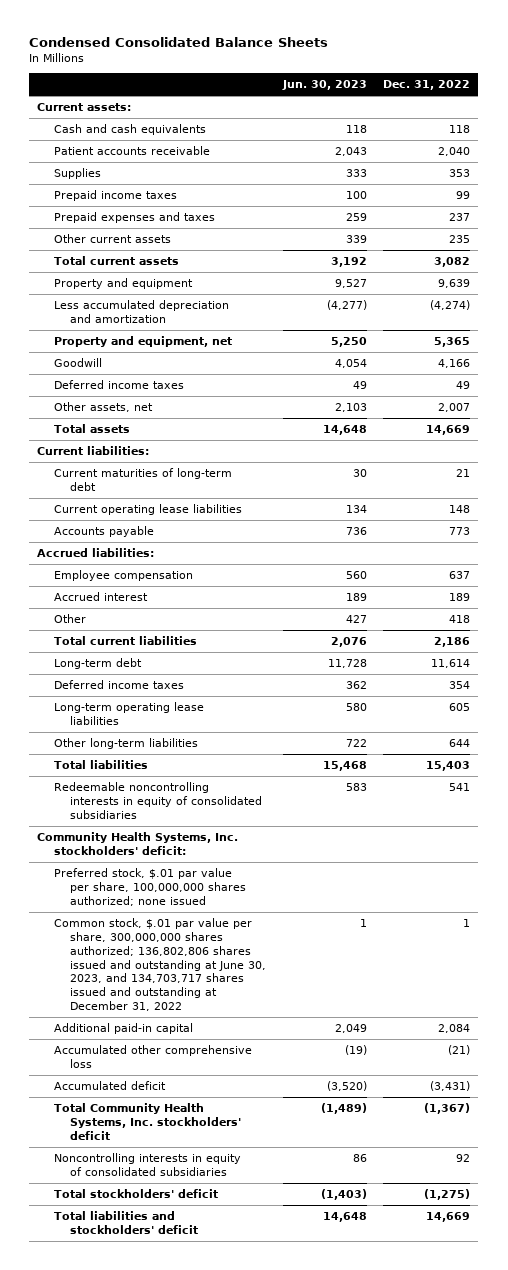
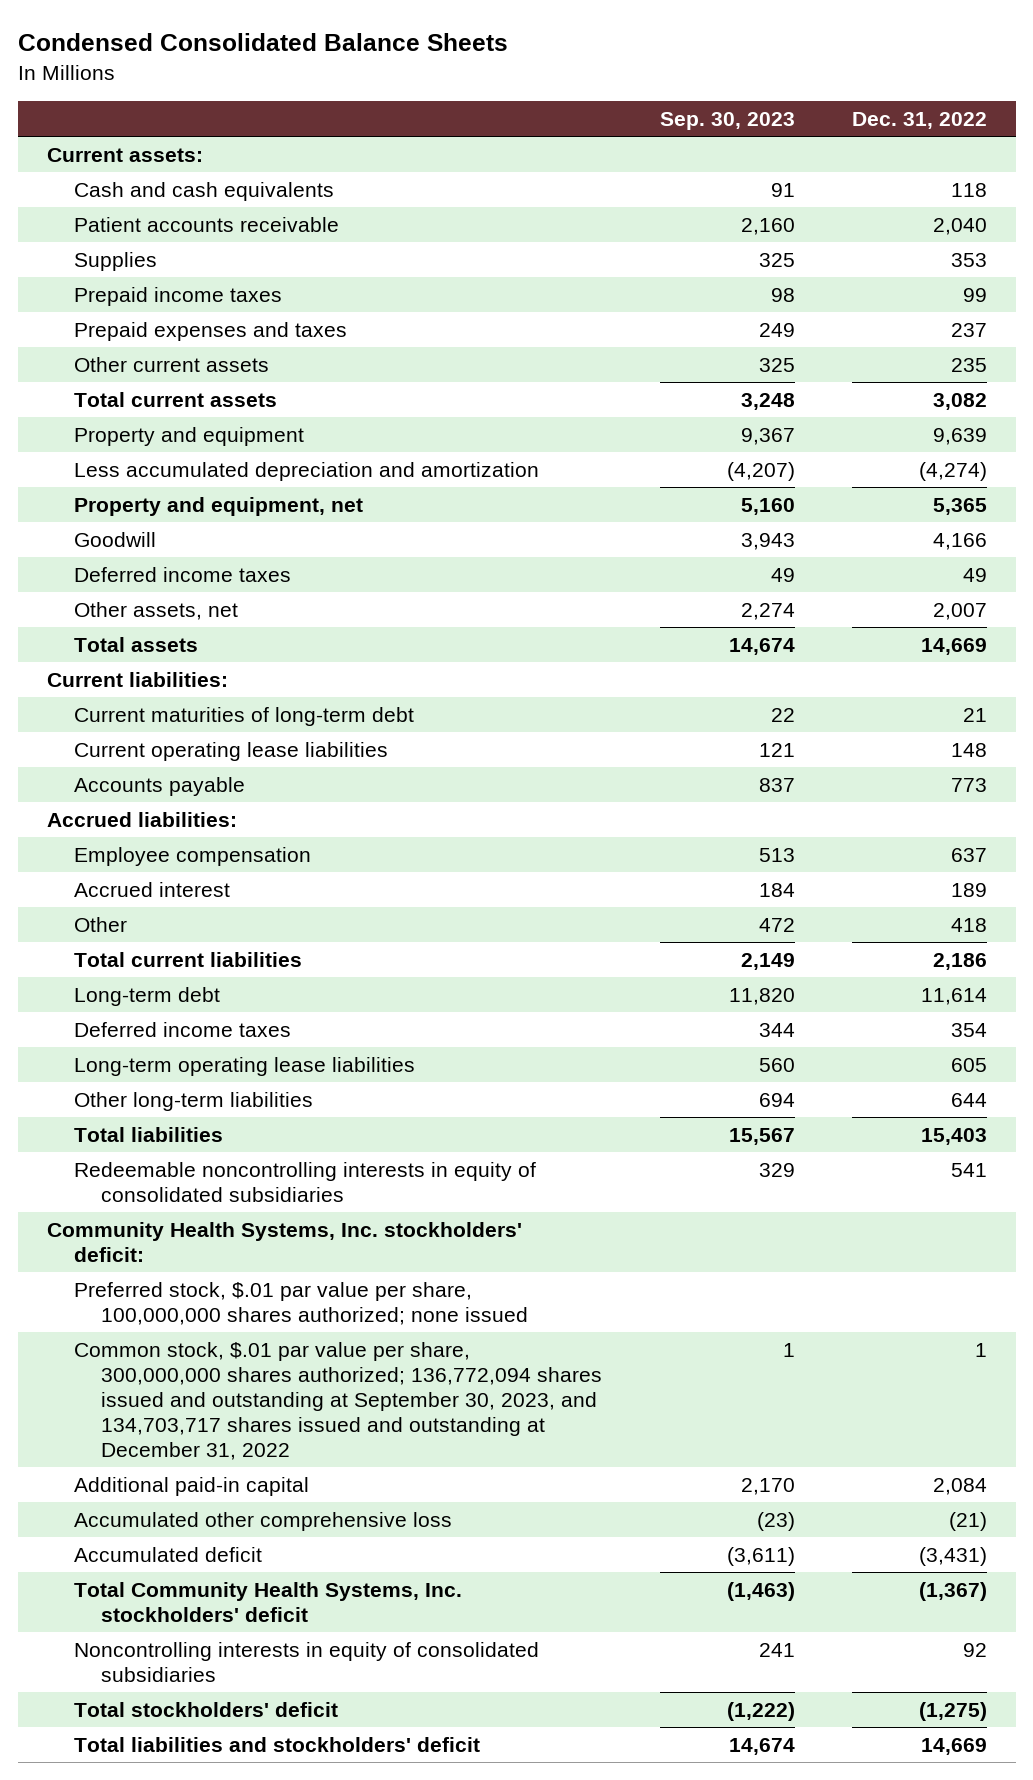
[281,80,367,91] Jun. 30, 2023 -> none
none -> [659,111,795,130] Sep. 30, 2023
[53,918,267,1011] Common stock, $.01 par value per share, 300,000,000 shares authorized; 136,802,806 shares issued and outstanding at June 30, 2023, and 134,703,717 shares issued and outstanding at December 31, 2022 -> [73,1341,603,1460] Common stock, $.01 par value per share, 300,000,000 shares authorized; 136,772,094 shares issued and outstanding at September 30, 2023, and 134,703,717 shares issued and outstanding at December 31, 2022

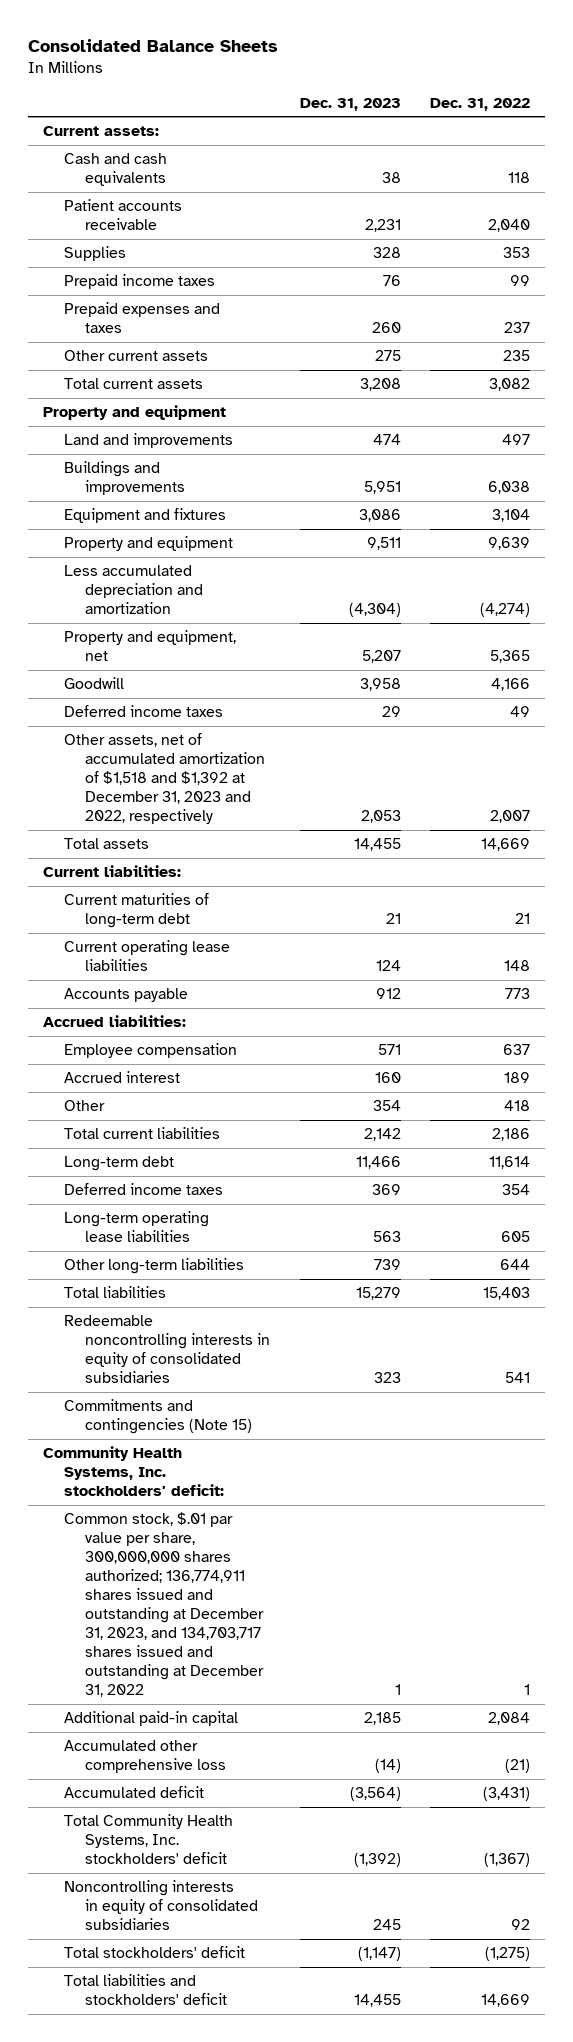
[17,32,508,51] Condensed Consolidated Balance Sheets -> [28,39,279,53] Consolidated Balance Sheets
[659,111,795,130] Sep. 30, 2023 -> none
none -> [299,97,401,111] Dec. 31, 2023
none -> [43,405,227,421] Property and equipment
none -> [64,433,234,449] Land and improvements
none -> [64,461,186,496] Buildings and improvements
none -> [64,508,227,524] Equipment and fixtures
[73,601,238,620] Other assets, net -> [64,733,266,825] Other assets, net of accumulated amortization of $1,518 and $1,392 at December 31, 2023 and 2022, respectively
none -> [64,1399,253,1435] Commitments and contingencies (Note 15)
[73,1281,529,1325] Preferred stock, $.01 par value per share, 100,000,000 shares authorized; none issued -> none
[73,1341,603,1460] Common stock, $.01 par value per share, 300,000,000 shares authorized; 136,772,094 shares issued and outstanding at September 30, 2023, and 134,703,717 shares issued and outstanding at December 31, 2022 -> [64,1512,265,1698] Common stock, $.01 par value per share, 300,000,000 shares authorized; 136,774,911 shares issued and outstanding at December 31, 2023, and 134,703,717 shares issued and outstanding at December 31, 2022

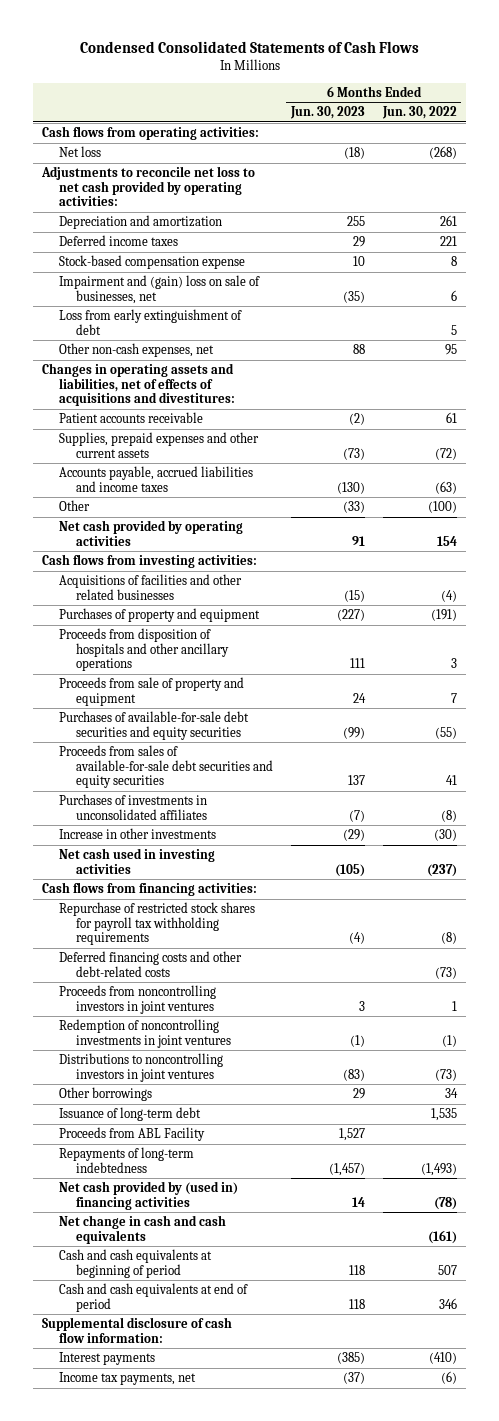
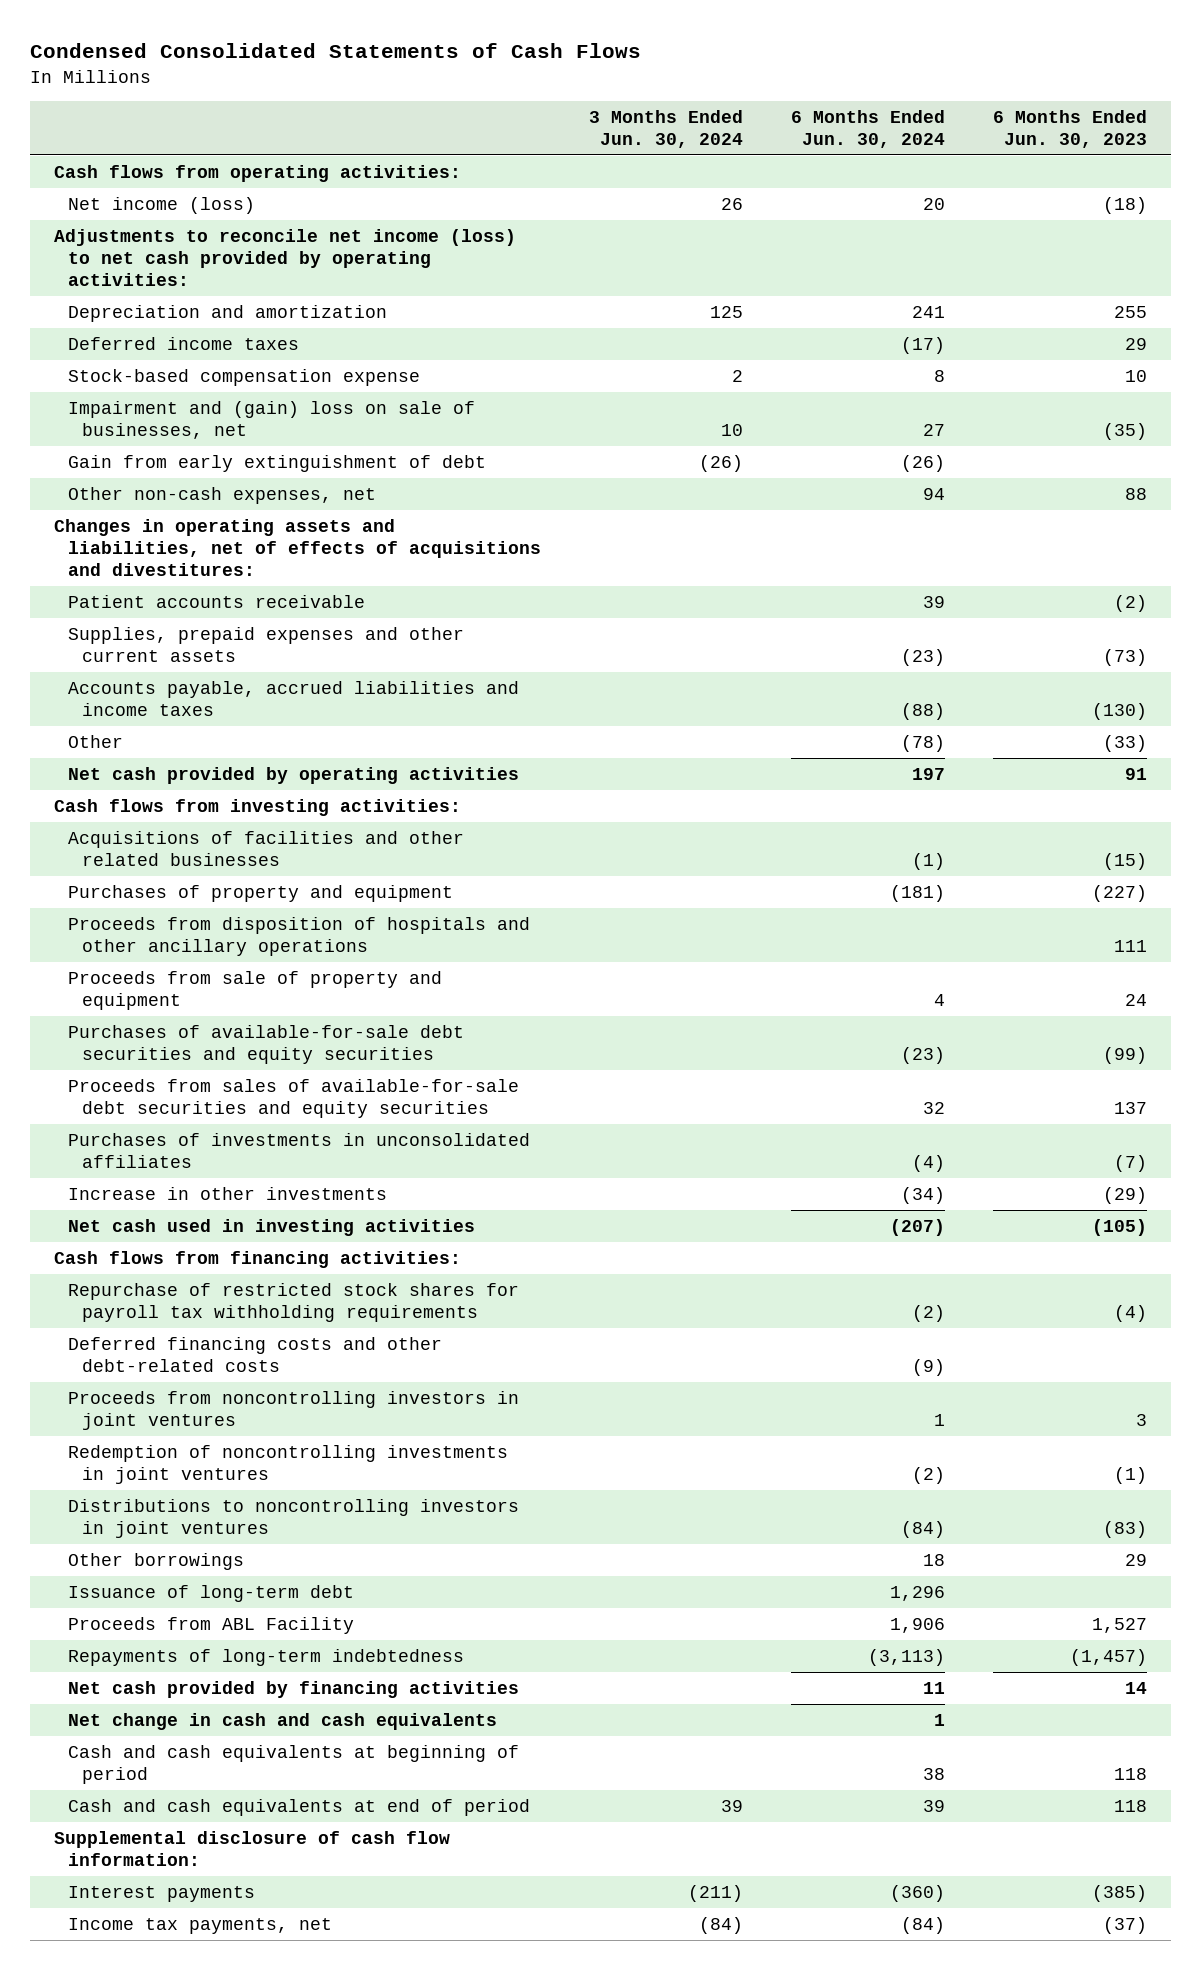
[381,106,457,120] Jun. 30, 2022 -> none
none -> [589,109,744,149] 3 Months Ended Jun. 30, 2024
none -> [791,109,946,149] 6 Months Ended Jun. 30, 2024
[59,146,102,158] Net loss -> [68,196,256,214] Net income (loss)
[41,166,256,207] Adjustments to reconcile net loss to net cash provided by operating activities: -> [54,228,517,287] Adjustments to reconcile net income (loss) to net cash provided by operating activities:
[59,309,243,335] Loss from early extinguishment of debt -> [68,454,487,472] Gain from early extinguishment of debt
[59,1181,239,1210] Net cash provided by (used in) financing activities -> [68,1680,520,1698] Net cash provided by financing activities

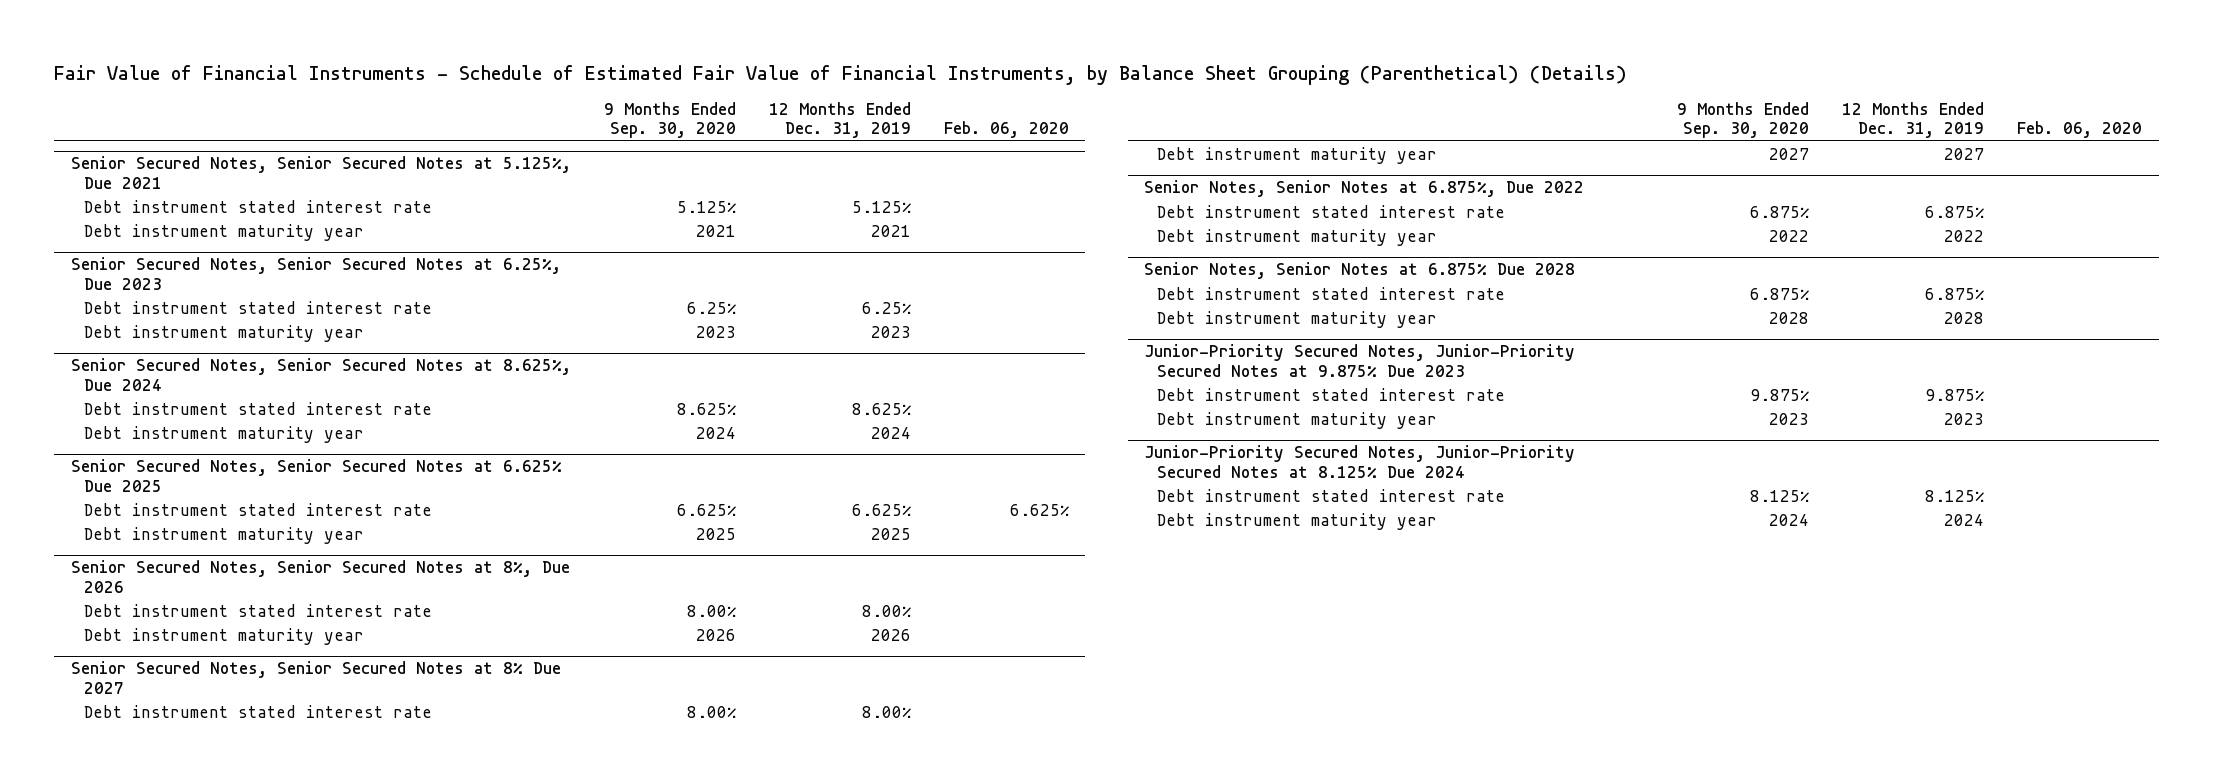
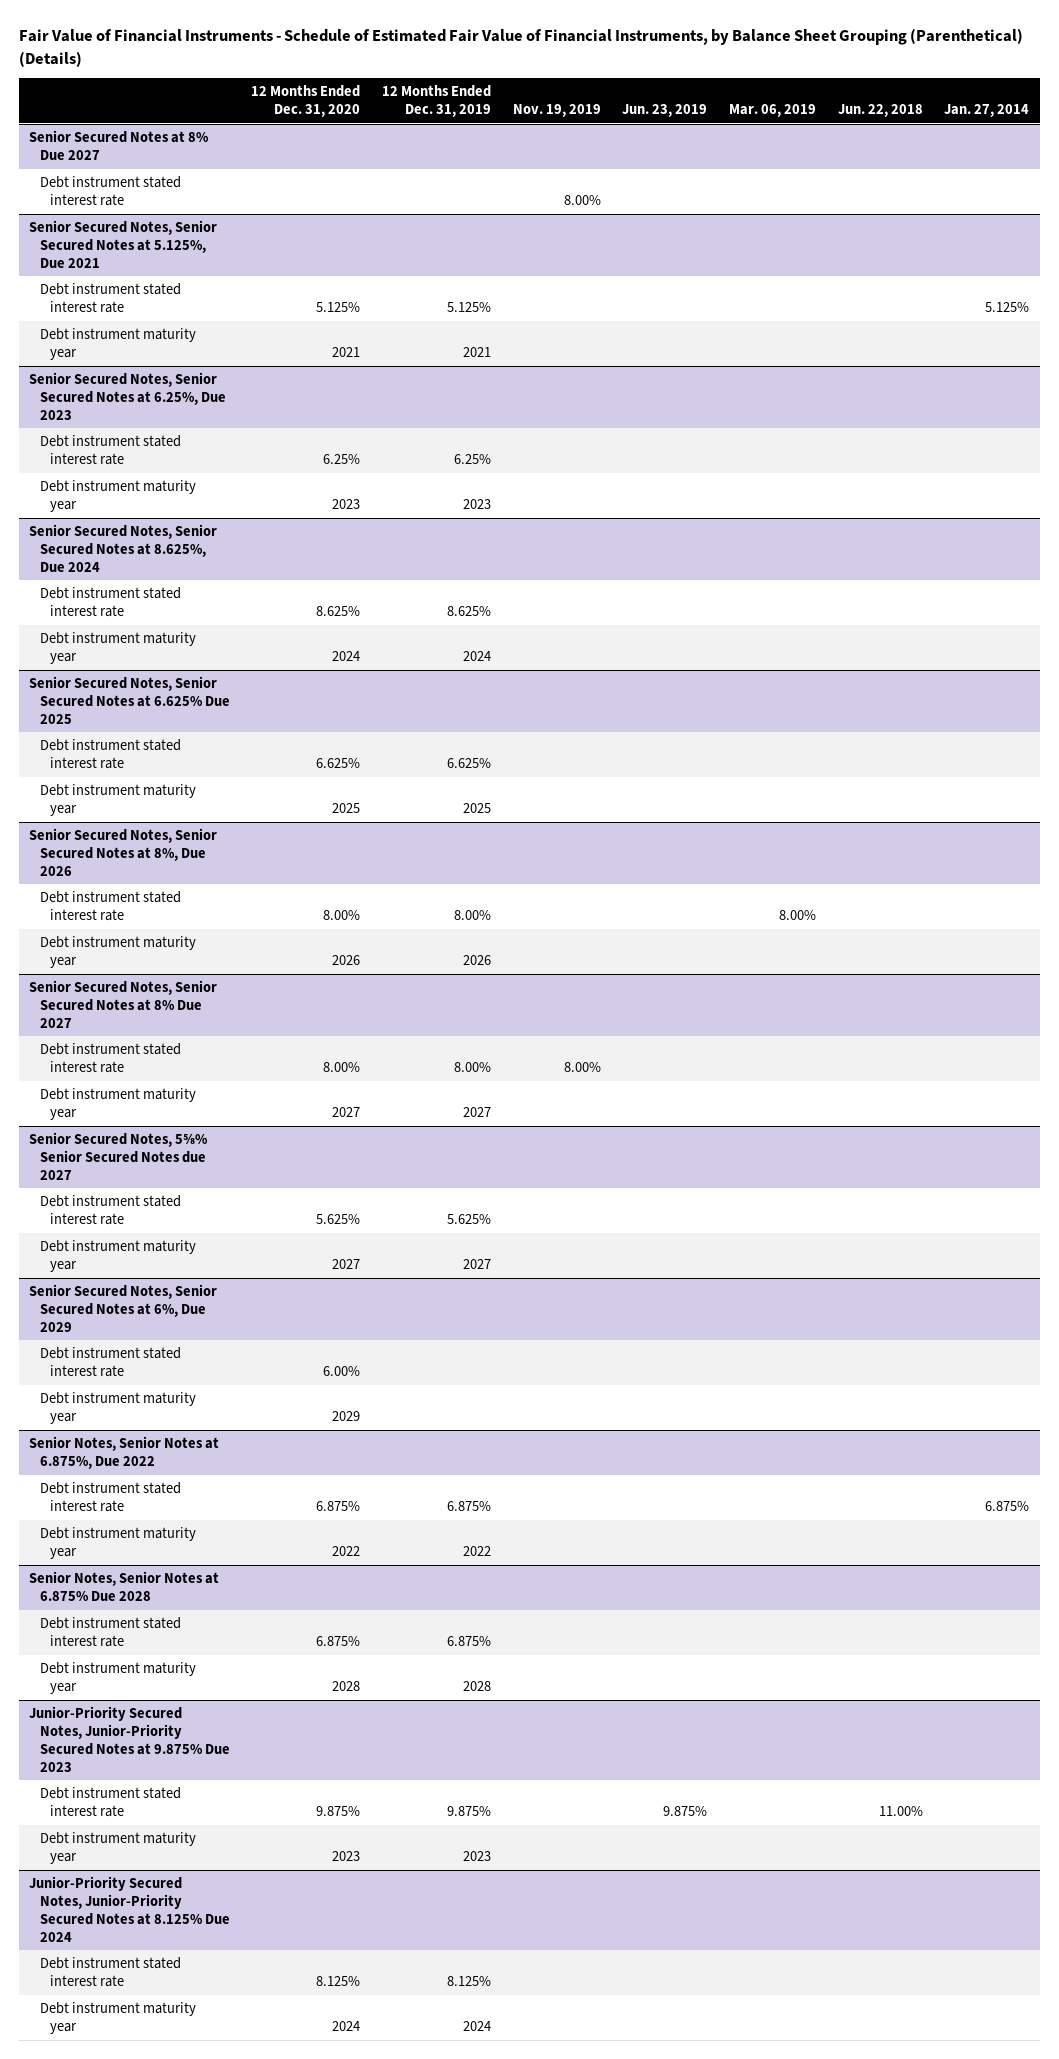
[603,101,736,139] 9 Months Ended Sep. 30, 2020 -> none
[943,121,1069,139] Feb. 06, 2020 -> none
none -> [251,85,361,118] 12 Months Ended Dec. 31, 2020
none -> [512,104,601,118] Nov. 19, 2019
none -> [622,104,708,118] Jun. 23, 2019
none -> [729,104,817,118] Mar. 06, 2019
none -> [837,104,923,118] Jun. 22, 2018
none -> [944,104,1030,118] Jan. 27, 2014
none -> [29,130,210,161] Senior Secured Notes at 8% Due 2027
none -> [39,176,181,207] Debt instrument stated interest rate
none -> [29,1132,209,1180] Senior Secured Notes, 5⅝% Senior Secured Notes due 2027
none -> [39,1195,181,1226] Debt instrument stated interest rate
none -> [39,1240,196,1273] Debt instrument maturity year
none -> [29,1284,218,1332] Senior Secured Notes, Senior Secured Notes at 6%, Due 2029
none -> [39,1347,181,1378] Debt instrument stated interest rate
none -> [39,1392,196,1425] Debt instrument maturity year

